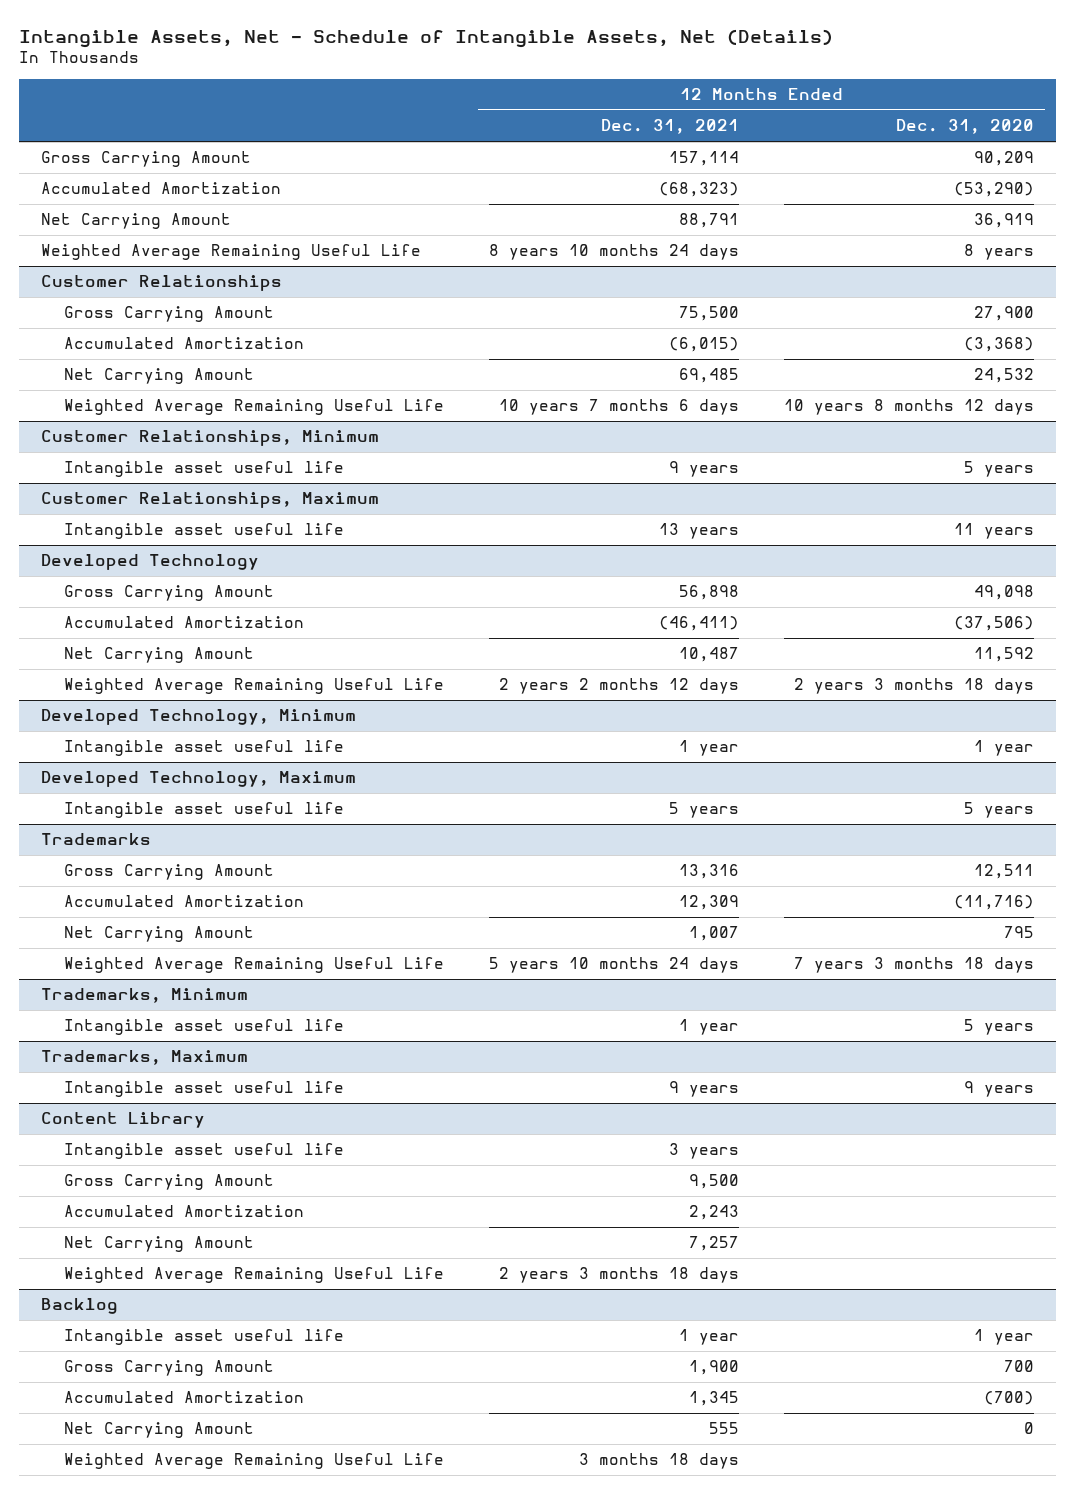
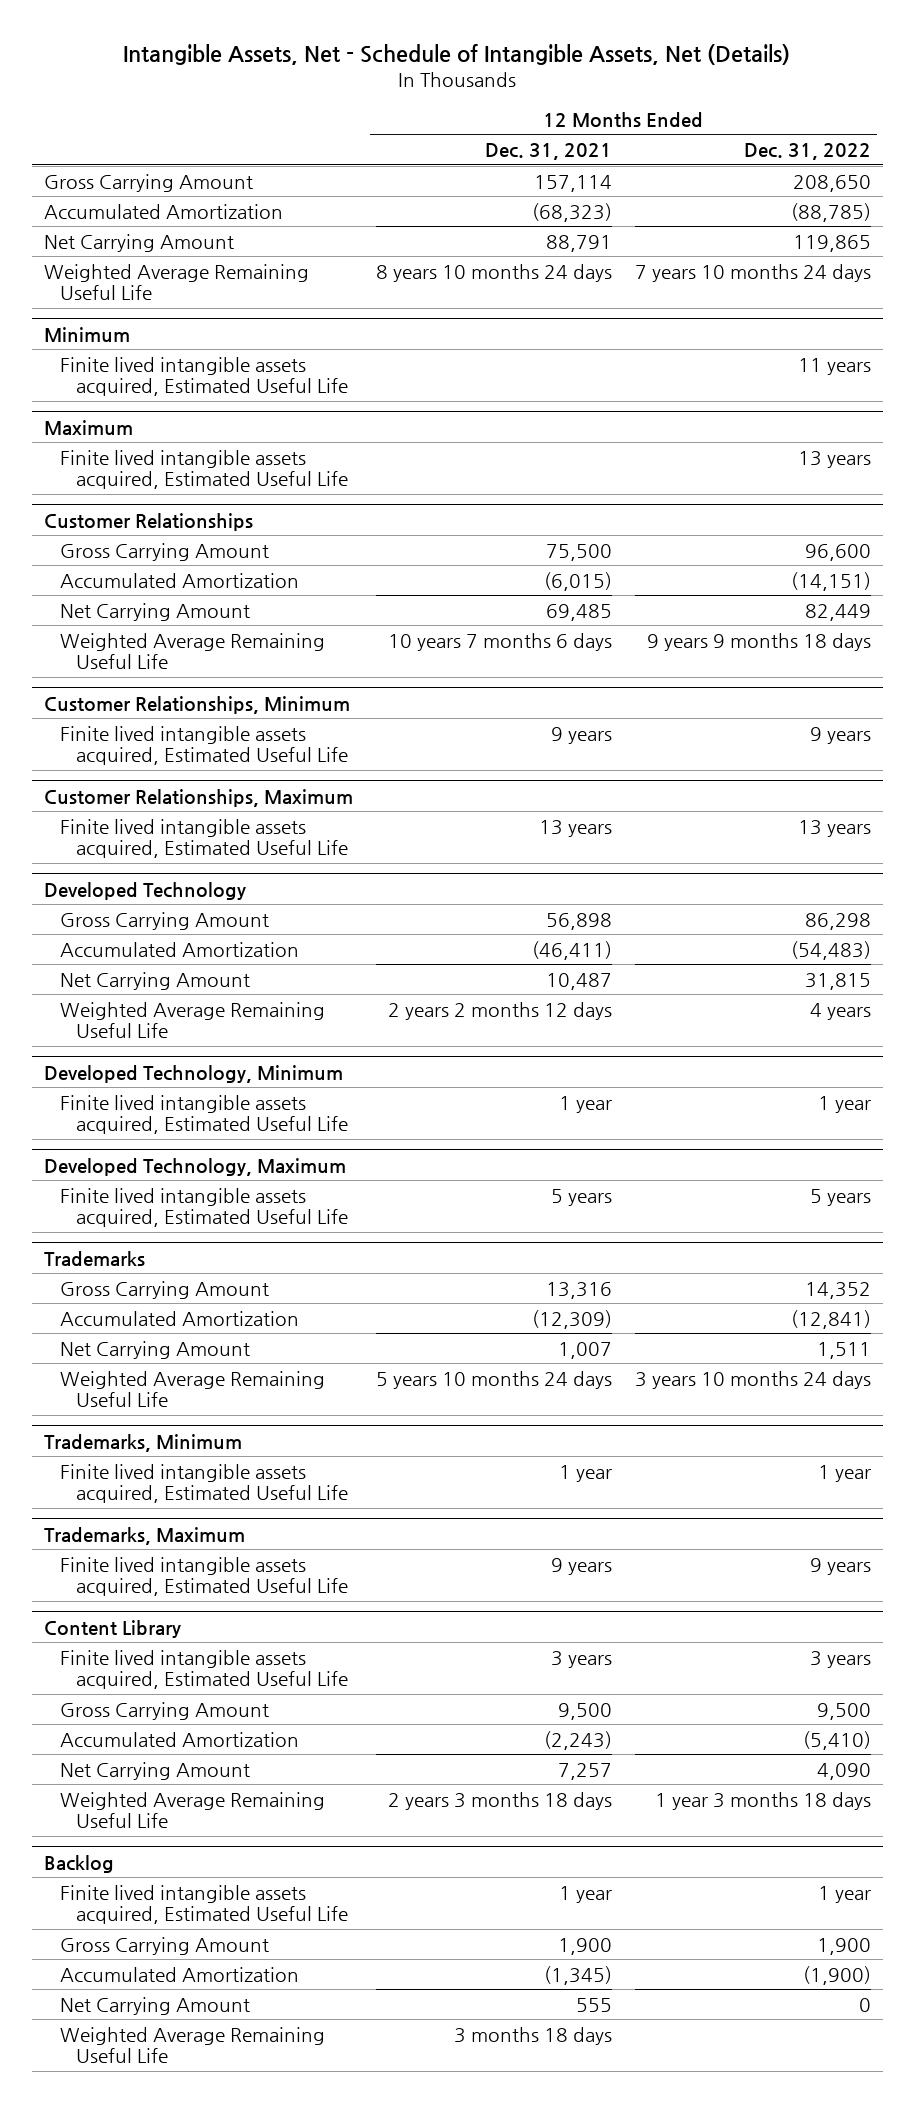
[895,119,1034,135] Dec. 31, 2020 -> none
none -> [743,143,871,161] Dec. 31, 2022
none -> [43,326,130,342] Minimum
none -> [59,356,349,397] Finite lived intangible assets acquired, Estimated Useful Life
none -> [43,419,133,435] Maximum
none -> [59,449,349,490] Finite lived intangible assets acquired, Estimated Useful Life
[64,461,345,478] Intangible asset useful life -> [59,725,349,766] Finite lived intangible assets acquired, Estimated Useful Life
[64,523,345,540] Intangible asset useful life -> [59,818,349,859] Finite lived intangible assets acquired, Estimated Useful Life
[64,740,345,757] Intangible asset useful life -> [59,1094,349,1135] Finite lived intangible assets acquired, Estimated Useful Life
[64,802,345,819] Intangible asset useful life -> [59,1187,349,1228] Finite lived intangible assets acquired, Estimated Useful Life
[679,895,740,911] 12,309 -> [531,1309,612,1329] (12,309)
[64,1019,345,1036] Intangible asset useful life -> [59,1463,349,1504] Finite lived intangible assets acquired, Estimated Useful Life
[64,1081,345,1098] Intangible asset useful life -> [59,1556,349,1597] Finite lived intangible assets acquired, Estimated Useful Life
[64,1143,345,1160] Intangible asset useful life -> [59,1649,349,1690] Finite lived intangible assets acquired, Estimated Useful Life
[689,1205,740,1221] 2,243 -> [543,1730,612,1750] (2,243)
[64,1329,345,1346] Intangible asset useful life -> [59,1884,349,1925] Finite lived intangible assets acquired, Estimated Useful Life
[689,1391,740,1407] 1,345 -> [543,1965,612,1985] (1,345)

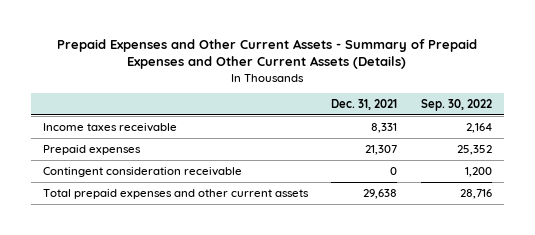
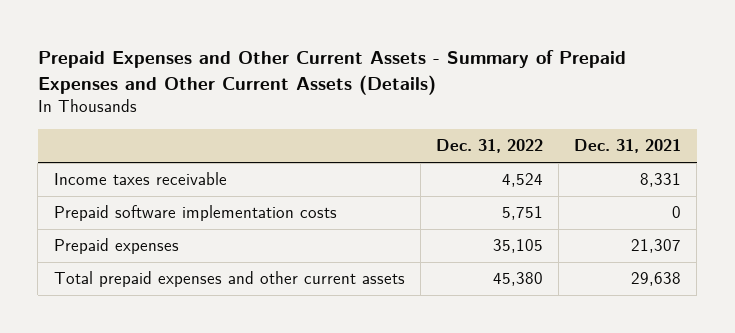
[421,99,493,112] Sep. 30, 2022 -> none
none -> [435,139,543,154] Dec. 31, 2022
none -> [53,205,337,222] Prepaid software implementation costs
[42,166,242,177] Contingent consideration receivable -> none

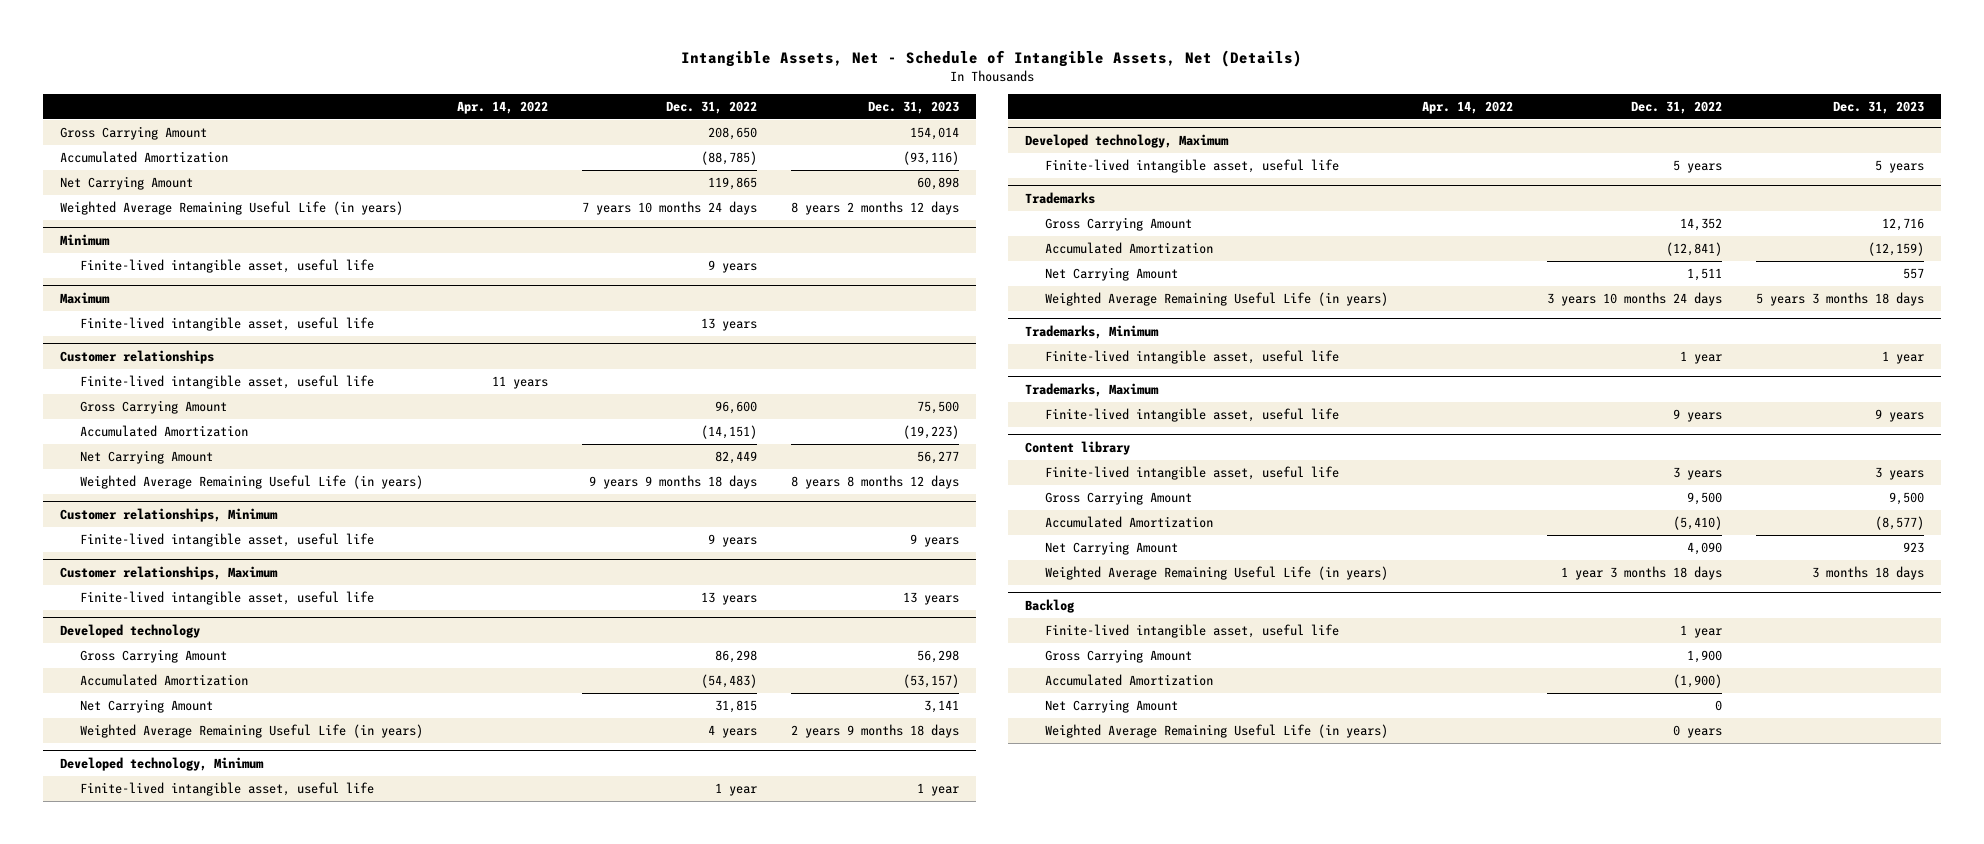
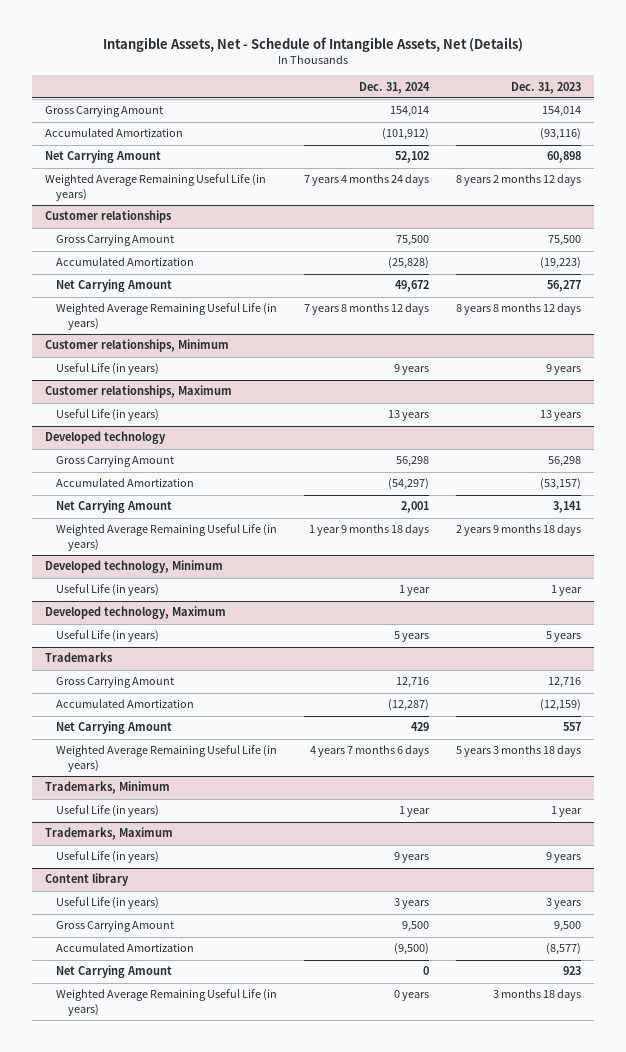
[456,100,548,114] Apr. 14, 2022 -> none
[665,100,757,114] Dec. 31, 2022 -> none
none -> [359,81,431,94] Dec. 31, 2024
[60,233,111,246] Minimum -> none
[79,259,374,274] Finite-lived intangible asset, useful life -> none
[60,291,111,304] Maximum -> none
[79,317,374,332] Finite-lived intangible asset, useful life -> none
[79,375,374,390] Finite-lived intangible asset, useful life -> none
[79,533,374,548] Finite-lived intangible asset, useful life -> [56,363,160,376] Useful Life (in years)
[79,591,374,606] Finite-lived intangible asset, useful life -> [56,409,160,422] Useful Life (in years)
[79,782,374,797] Finite-lived intangible asset, useful life -> [56,584,160,597] Useful Life (in years)
[1044,159,1339,174] Finite-lived intangible asset, useful life -> [56,630,160,643] Useful Life (in years)
[1044,350,1339,365] Finite-lived intangible asset, useful life -> [56,805,160,818] Useful Life (in years)
[1044,408,1339,423] Finite-lived intangible asset, useful life -> [56,851,160,864] Useful Life (in years)
[1044,466,1339,481] Finite-lived intangible asset, useful life -> [56,897,160,910] Useful Life (in years)
[1025,598,1076,613] Backlog -> none
[1044,624,1339,639] Finite-lived intangible asset, useful life -> none
[1044,649,1192,664] Gross Carrying Amount -> none
[1044,674,1213,687] Accumulated Amortization -> none
[1044,699,1178,714] Net Carrying Amount -> none
[1044,724,1388,739] Weighted Average Remaining Useful Life (in years) -> none

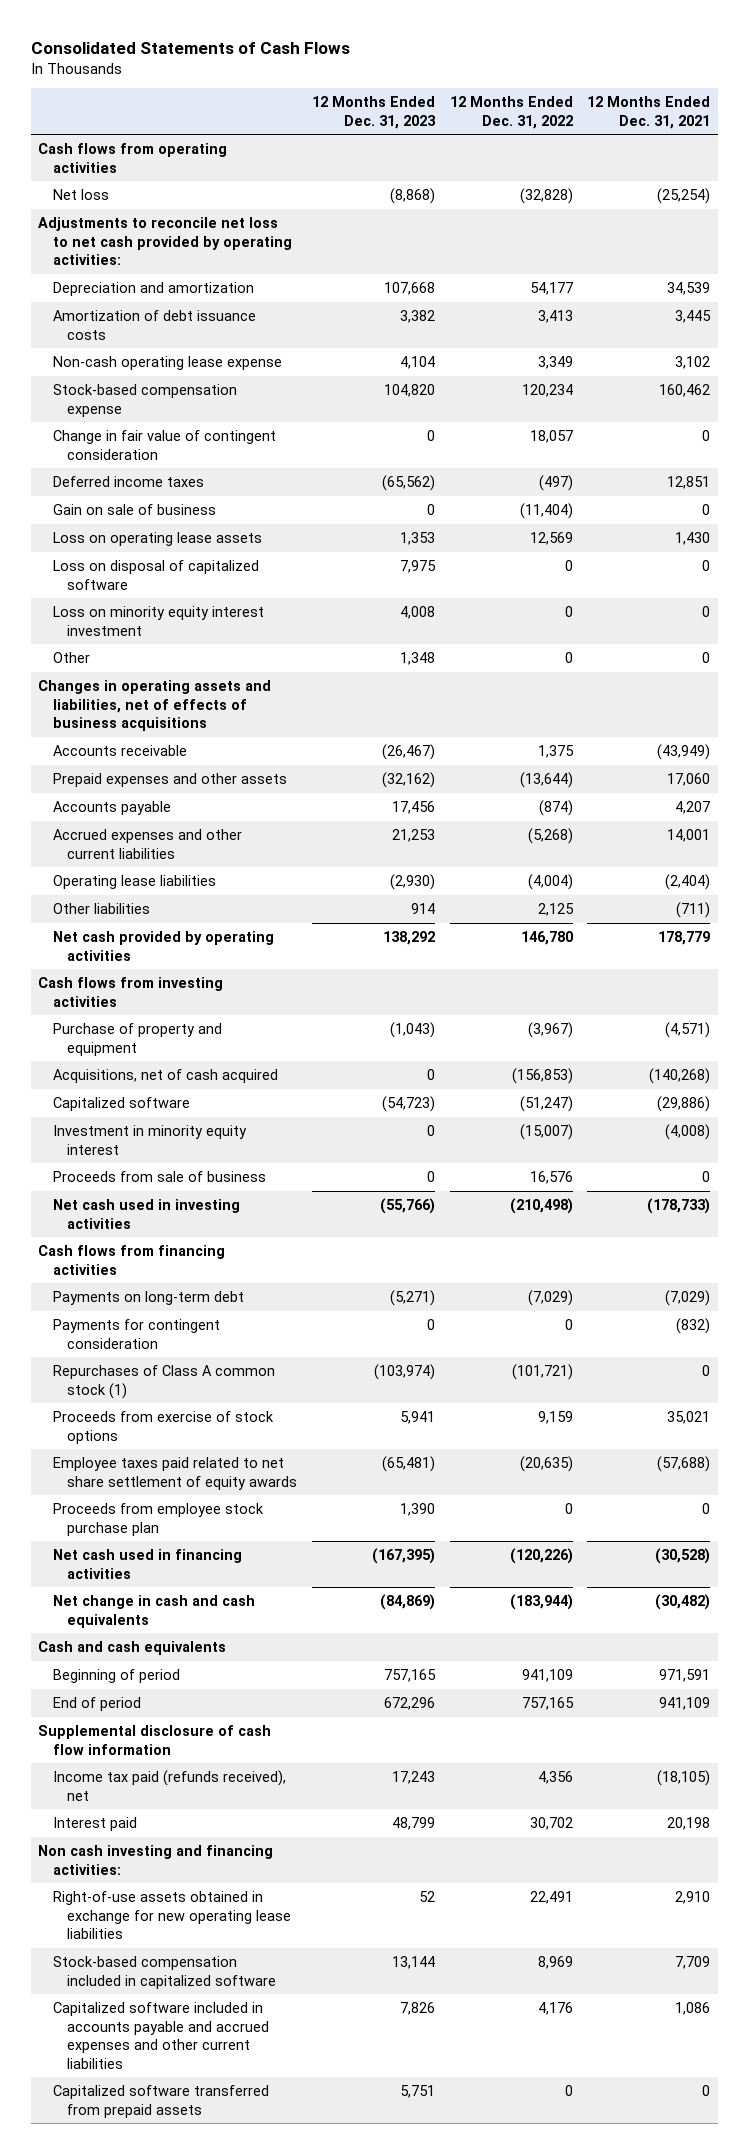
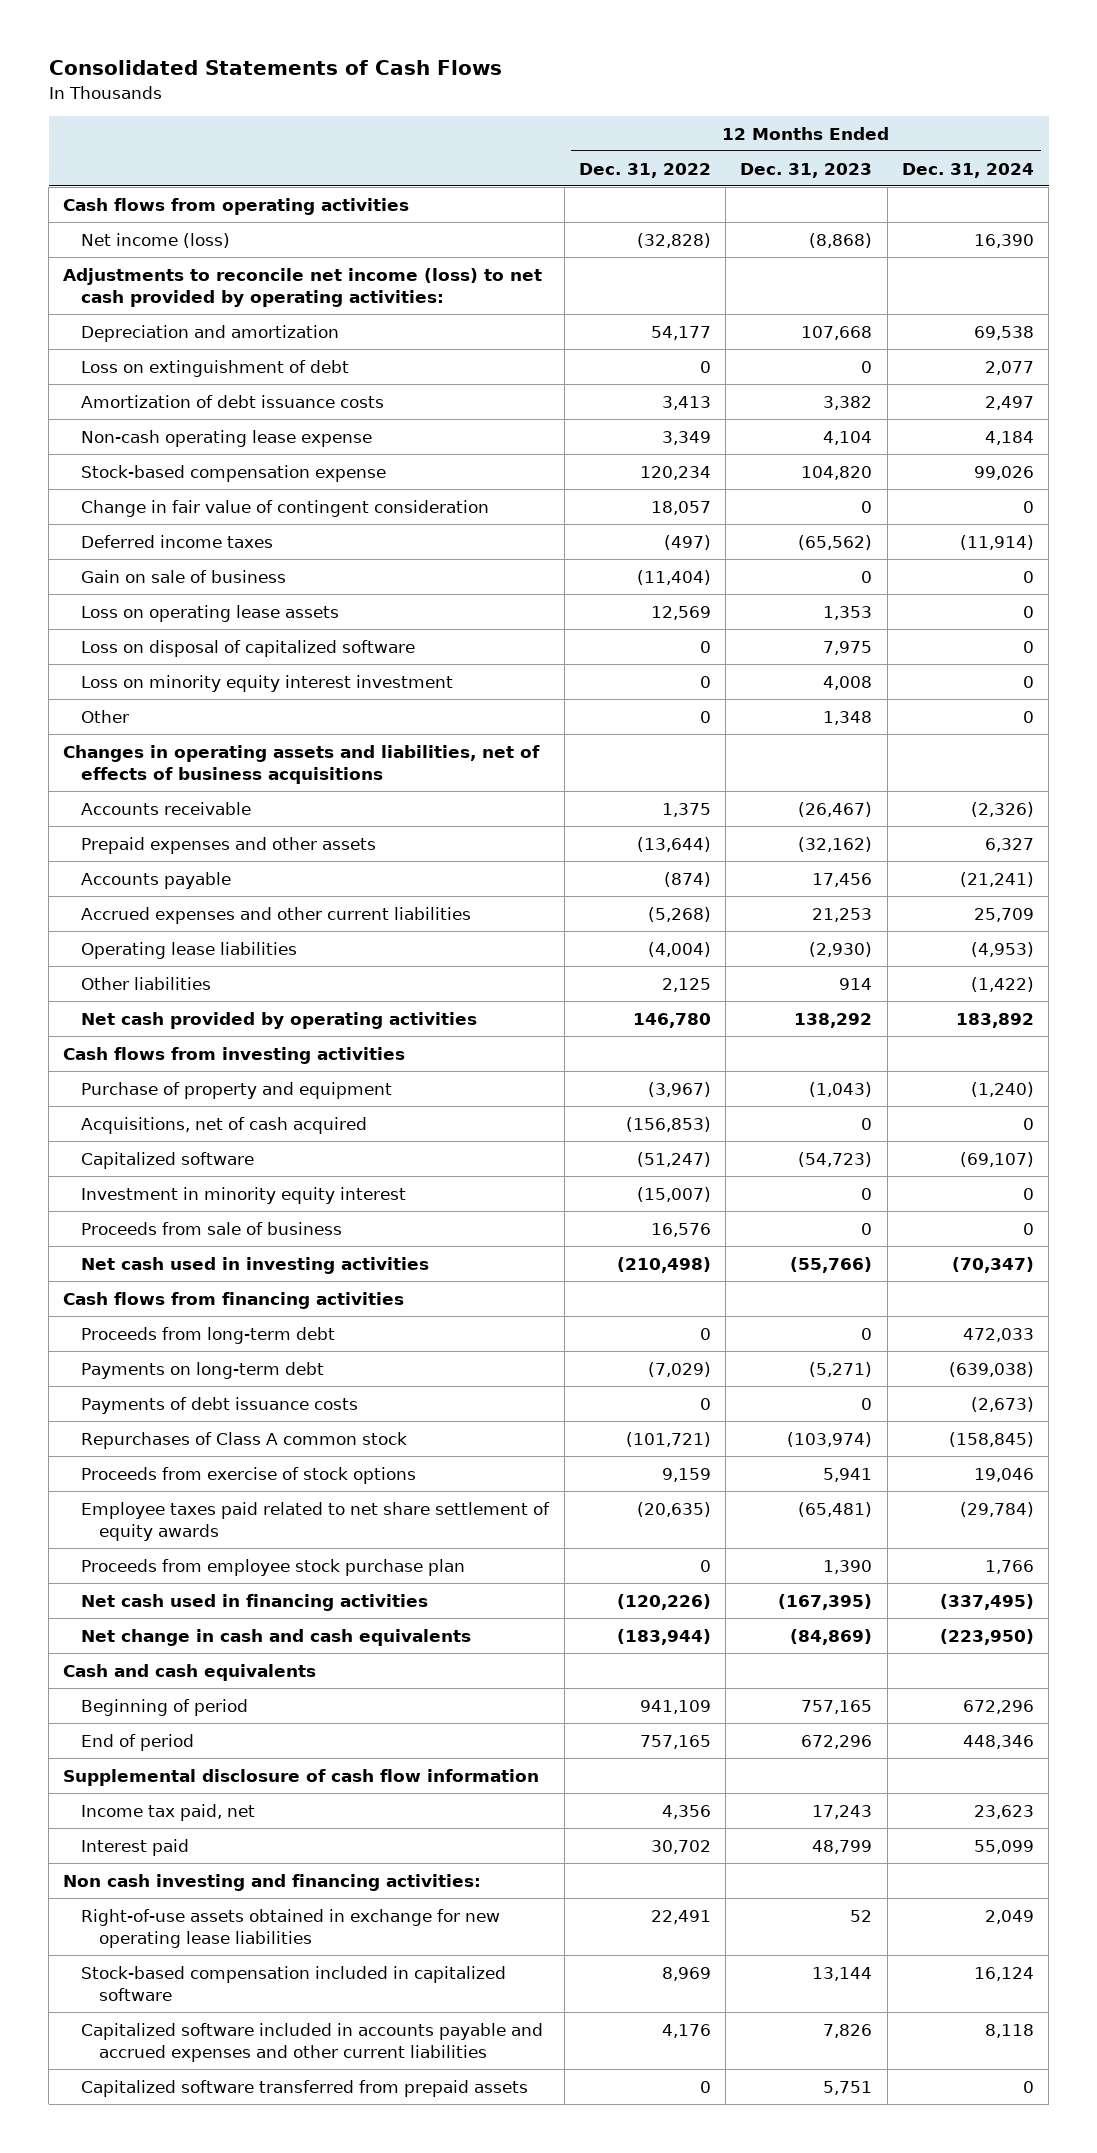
[587,96,711,129] 12 Months Ended Dec. 31, 2021 -> none
none -> [901,162,1034,178] Dec. 31, 2024
[52,188,109,200] Net loss -> [81,232,231,248] Net income (loss)
[38,216,292,266] Adjustments to reconcile net loss to net cash provided by operating activities: -> [63,267,543,307] Adjustments to reconcile net income (loss) to net cash provided by operating activities:
none -> [81,359,350,377] Loss on extinguishment of debt
none -> [81,1326,336,1344] Proceeds from long-term debt
[52,1318,220,1349] Payments for contingent consideration -> none
none -> [81,1396,359,1414] Payments of debt issuance costs
[52,1364,275,1399] Repurchases of Class A common stock (1) -> [81,1431,408,1449] Repurchases of Class A common stock
[52,1769,286,1801] Income tax paid (refunds received), net -> [81,1803,256,1821] Income tax paid, net

